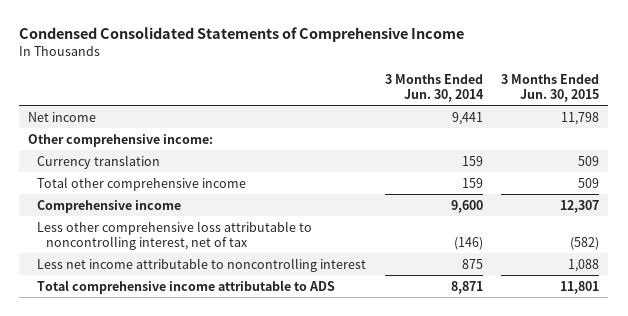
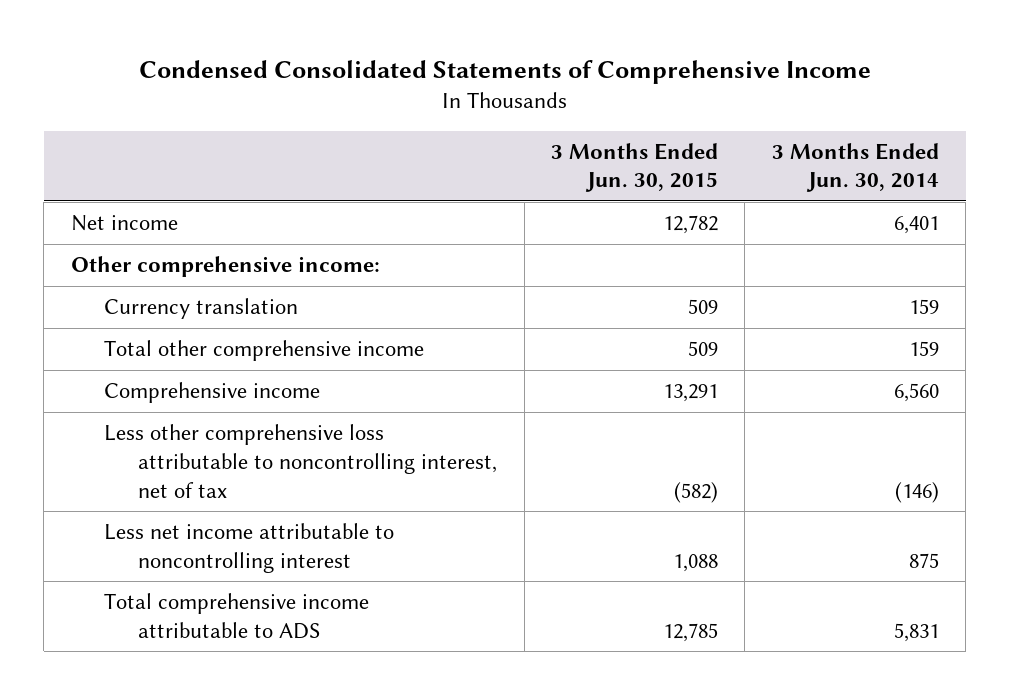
[451,111,483,125] 9,441 -> [893,216,939,235] 6,401
[561,111,600,125] 11,798 -> [662,215,718,235] 12,782
[450,199,483,213] 9,600 -> [893,383,939,403] 6,560
[560,199,600,213] 12,307 -> [662,384,718,403] 13,291
[450,280,483,294] 8,871 -> [893,622,939,642] 5,831
[560,280,600,294] 11,801 -> [662,622,718,642] 12,785

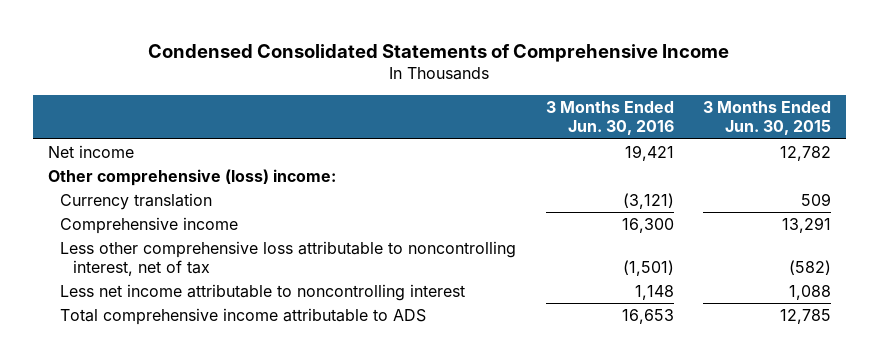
[771,142,939,193] 3 Months Ended Jun. 30, 2014 -> none
none -> [545,101,674,136] 3 Months Ended Jun. 30, 2016
[70,256,380,278] Other comprehensive income: -> [47,168,336,186] Other comprehensive (loss) income:
[104,340,425,362] Total other comprehensive income -> none

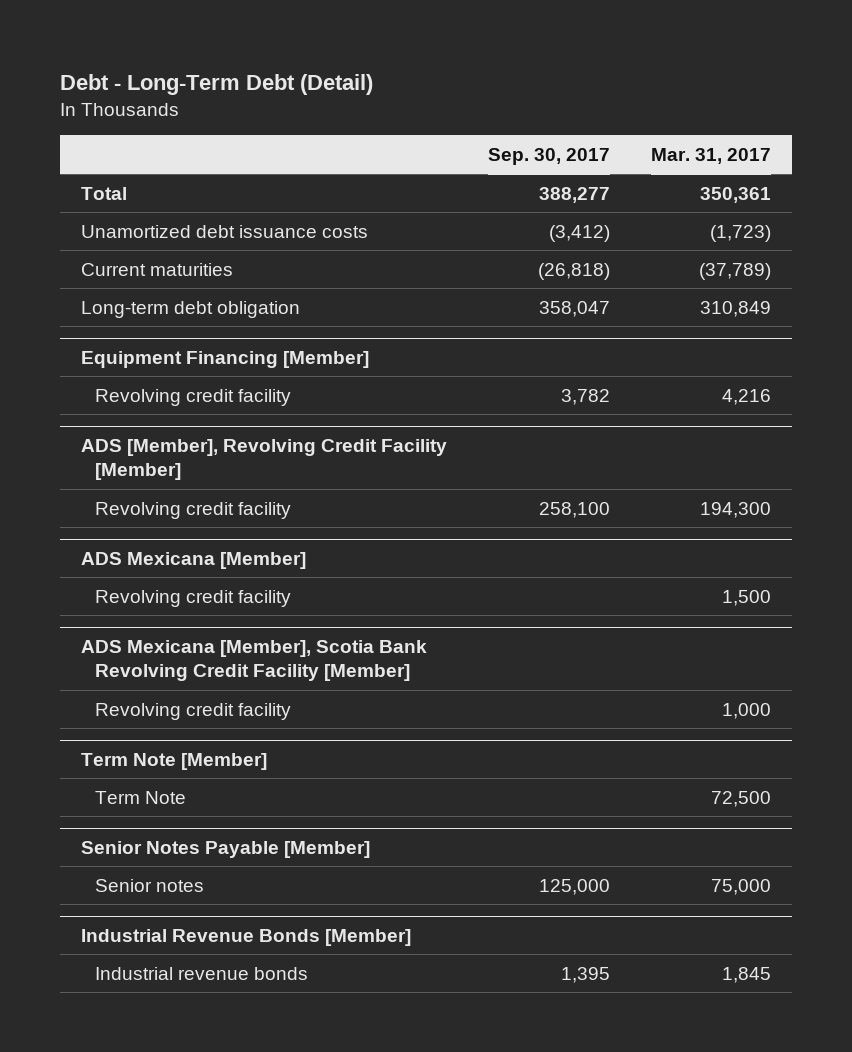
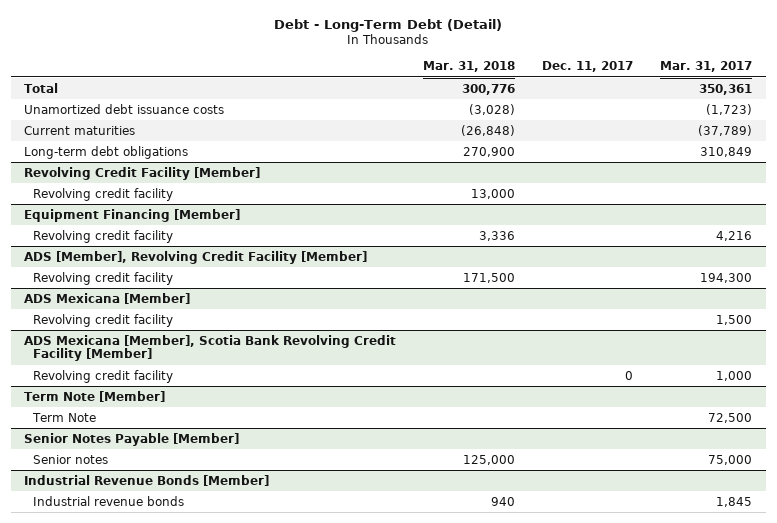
[487,147,610,165] Sep. 30, 2017 -> none
none -> [423,61,516,73] Mar. 31, 2018
none -> [542,61,634,73] Dec. 11, 2017
[80,300,300,318] Long-term debt obligation -> [24,145,189,159] Long-term debt obligations
none -> [24,166,261,180] Revolving Credit Facility [Member]
none -> [33,187,174,201] Revolving credit facility

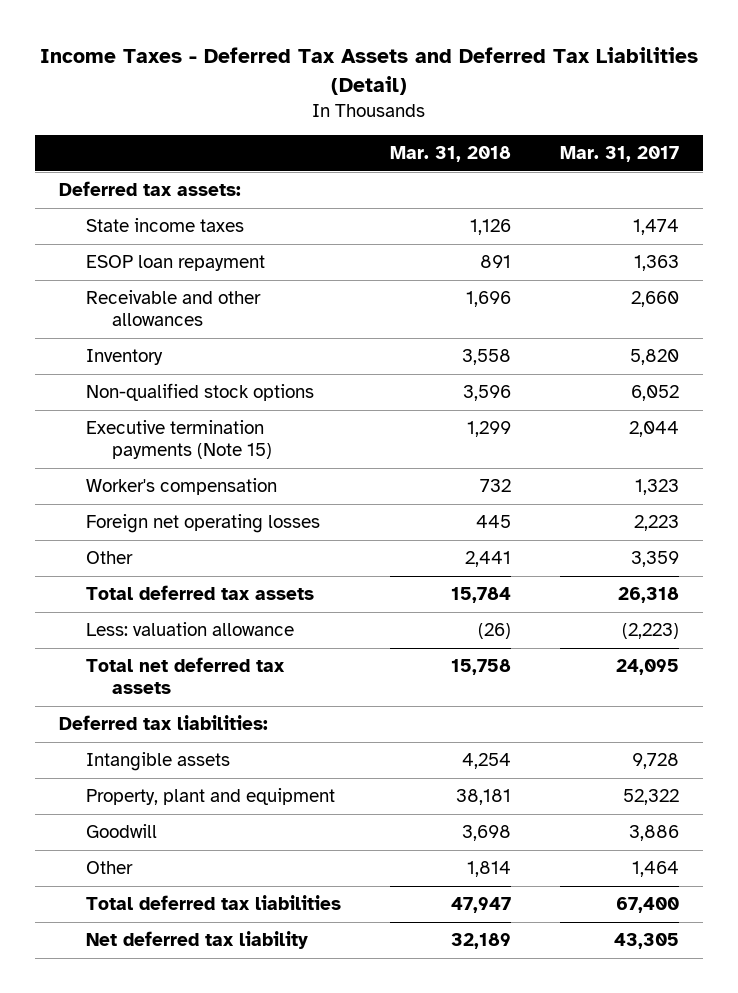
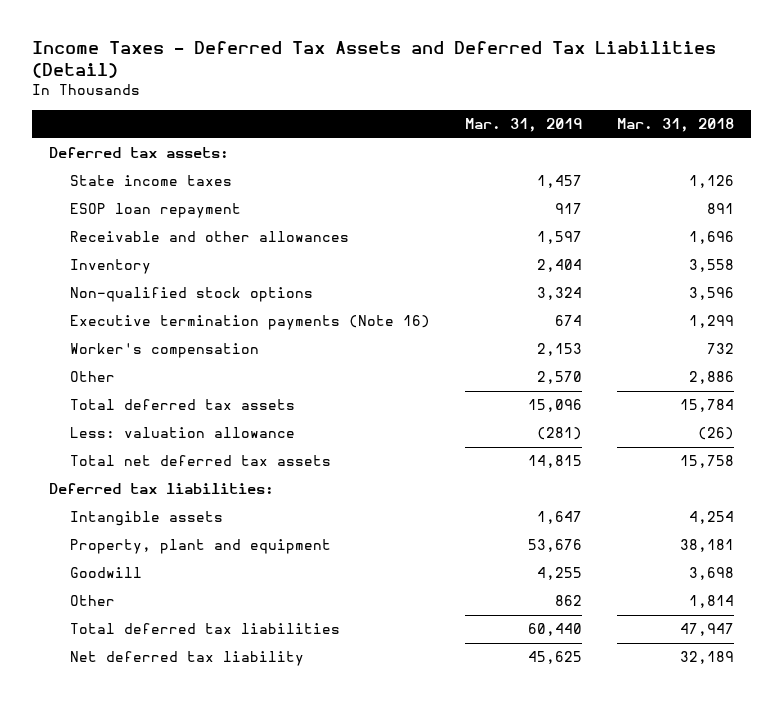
[559,146,679,163] Mar. 31, 2017 -> none
none -> [464,118,582,133] Mar. 31, 2019
[85,420,272,460] Executive termination payments (Note 15) -> [69,315,430,331] Executive termination payments (Note 16)
[85,514,320,534] Foreign net operating losses -> none
[464,551,511,568] 2,441 -> [688,371,734,385] 2,886

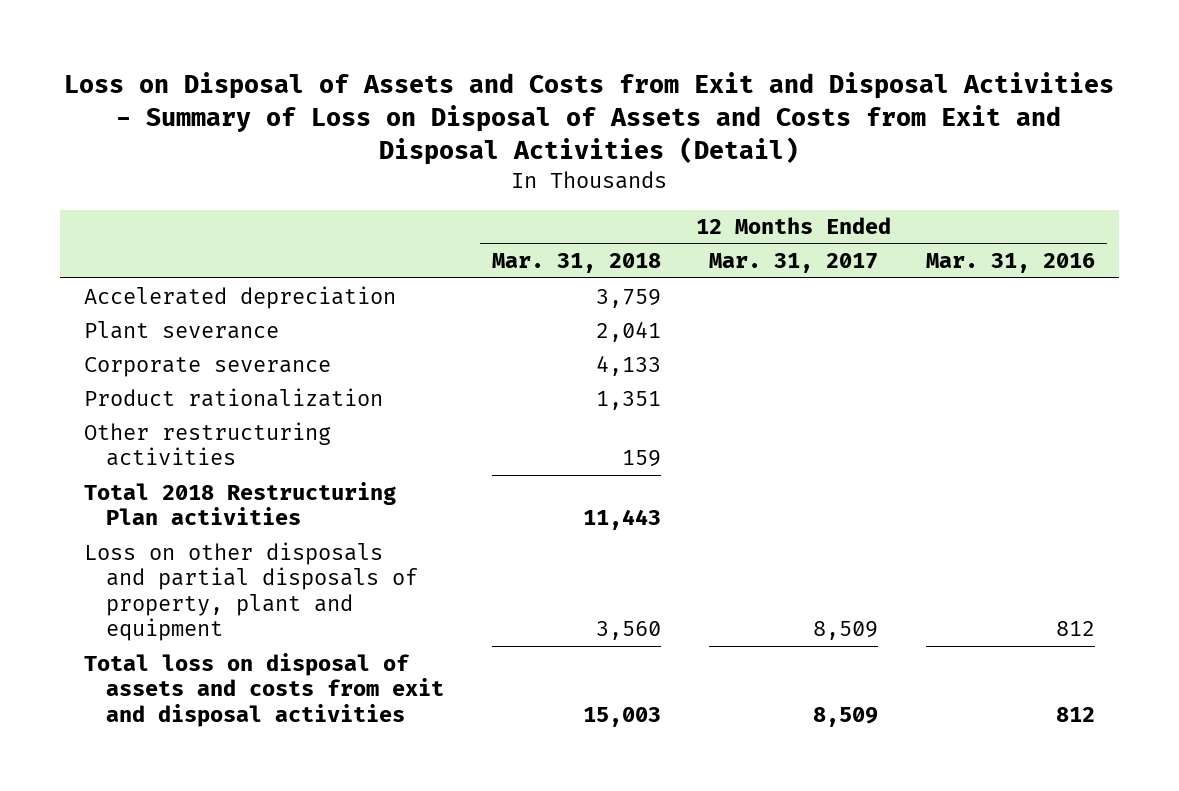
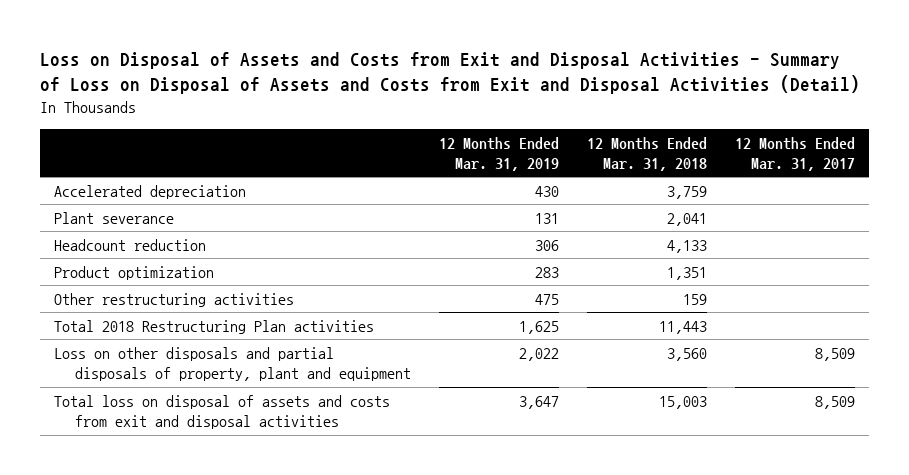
[926,253,1096,274] Mar. 31, 2016 -> none
none -> [439,136,560,171] 12 Months Ended Mar. 31, 2019
[83,356,331,377] Corporate severance -> [54,238,207,251] Headcount reduction
[83,387,383,407] Product rationalization -> [54,265,215,280] Product optimization

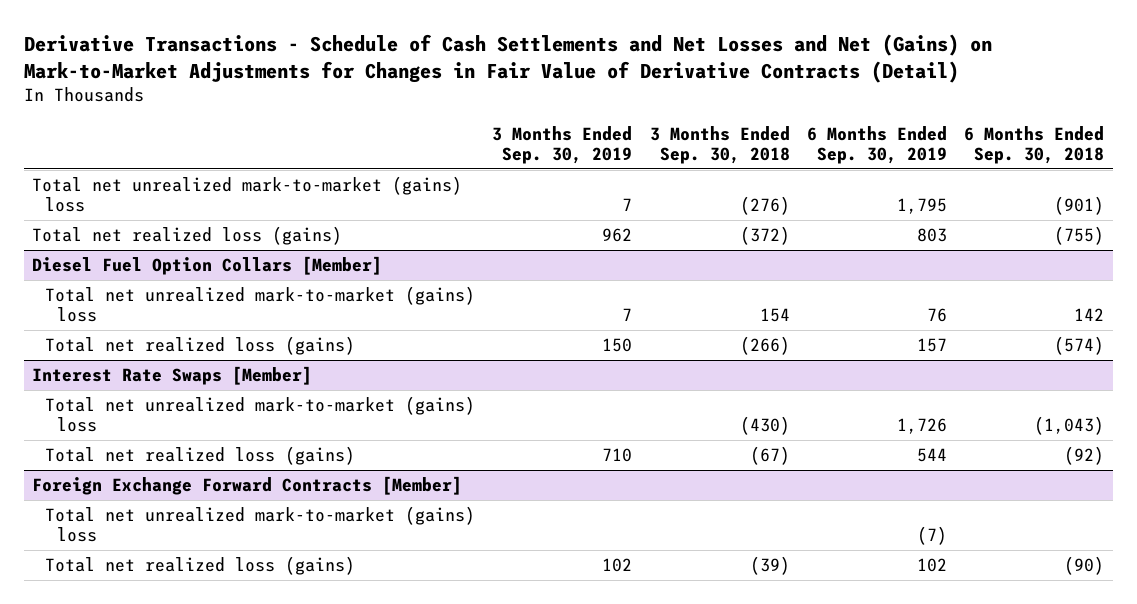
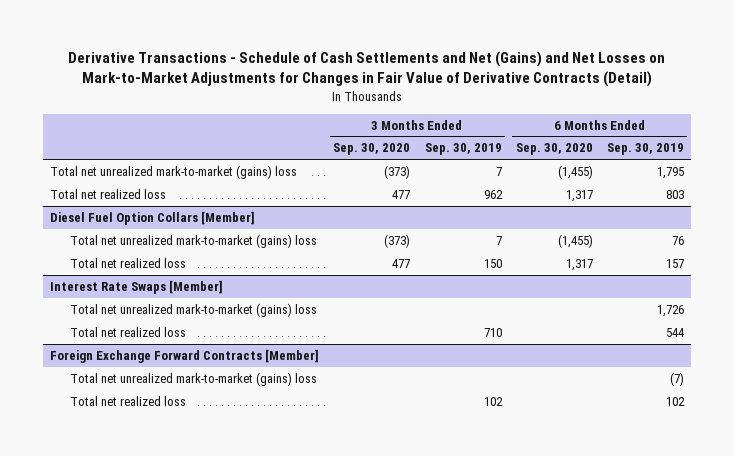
[23,33,992,83] Derivative Transactions - Schedule of Cash Settlements and Net Losses and Net (Gains) on Mark-to-Market Adjustments for Changes in Fair Value of Derivative Contracts (Detail) -> [68,51,666,88] Derivative Transactions - Schedule of Cash Settlements and Net (Gains) and Net Losses on Mark-to-Market Adjustments for Changes in Fair Value of Derivative Contracts (Detail)
[649,125,790,164] 3 Months Ended Sep. 30, 2018 -> none
[964,125,1105,164] 6 Months Ended Sep. 30, 2018 -> none
none -> [333,143,411,156] Sep. 30, 2020
none -> [515,143,593,156] Sep. 30, 2020
[32,226,343,246] Total net realized loss (gains) -> [50,188,167,199] Total net realized loss
[44,336,355,356] Total net realized loss (gains) -> [70,257,187,268] Total net realized loss
[44,446,355,466] Total net realized loss (gains) -> [70,326,187,337] Total net realized loss
[44,556,355,576] Total net realized loss (gains) -> [70,395,187,406] Total net realized loss

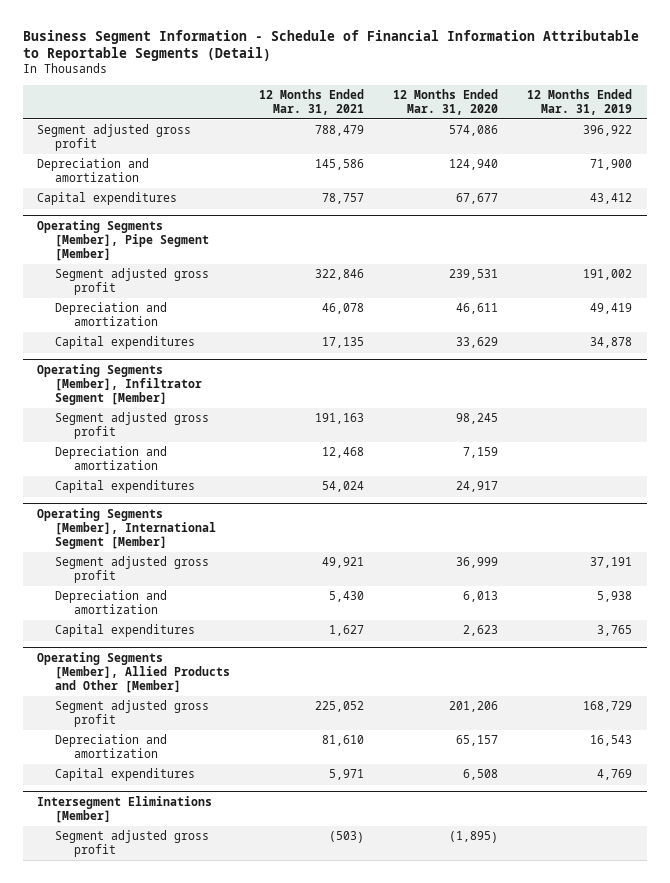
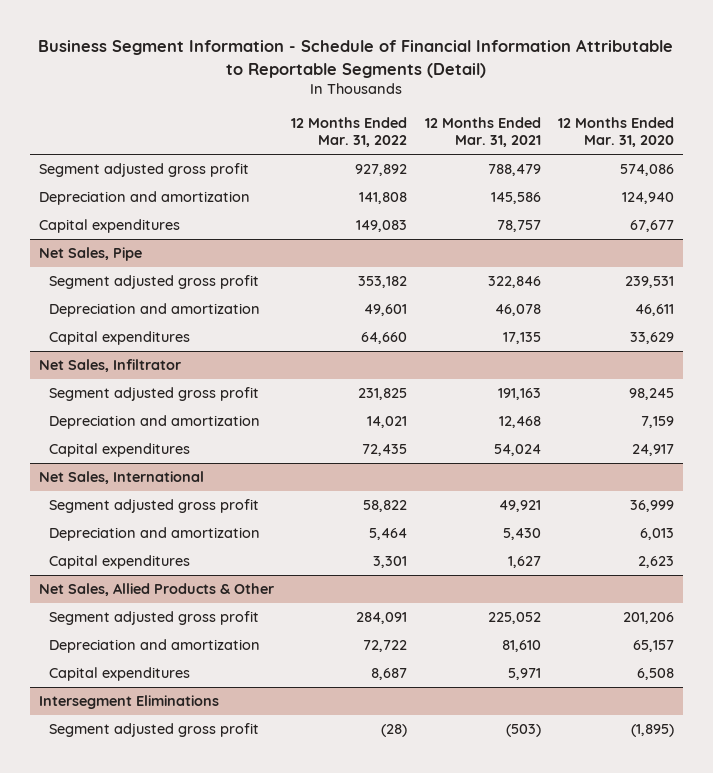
[527,89,633,115] 12 Months Ended Mar. 31, 2019 -> none
none -> [291,116,408,148] 12 Months Ended Mar. 31, 2022
[37,220,210,261] Operating Segments [Member], Pipe Segment [Member] -> none
none -> [38,247,142,262] Net Sales, Pipe
[37,364,203,405] Operating Segments [Member], Infiltrator Segment [Member] -> none
none -> [38,359,181,373] Net Sales, Infiltrator
[37,508,217,549] Operating Segments [Member], International Segment [Member] -> none
none -> [38,471,204,485] Net Sales, International
[37,652,231,693] Operating Segments [Member], Allied Products and Other [Member] -> none
none -> [38,583,274,597] Net Sales, Allied Products & Other
[37,796,213,823] Intersegment Eliminations [Member] -> [38,695,219,710] Intersegment Eliminations

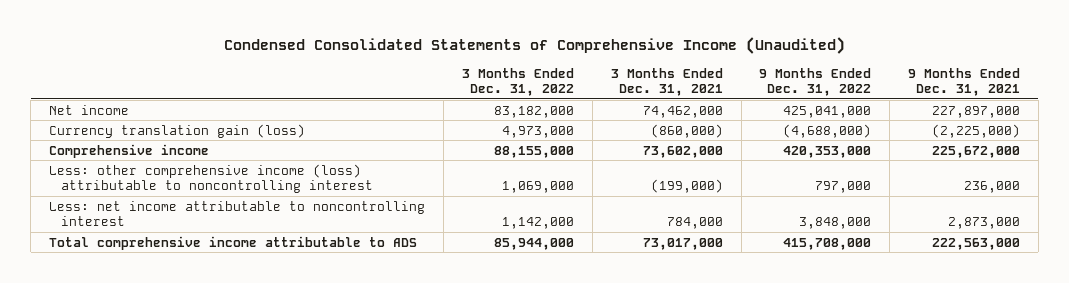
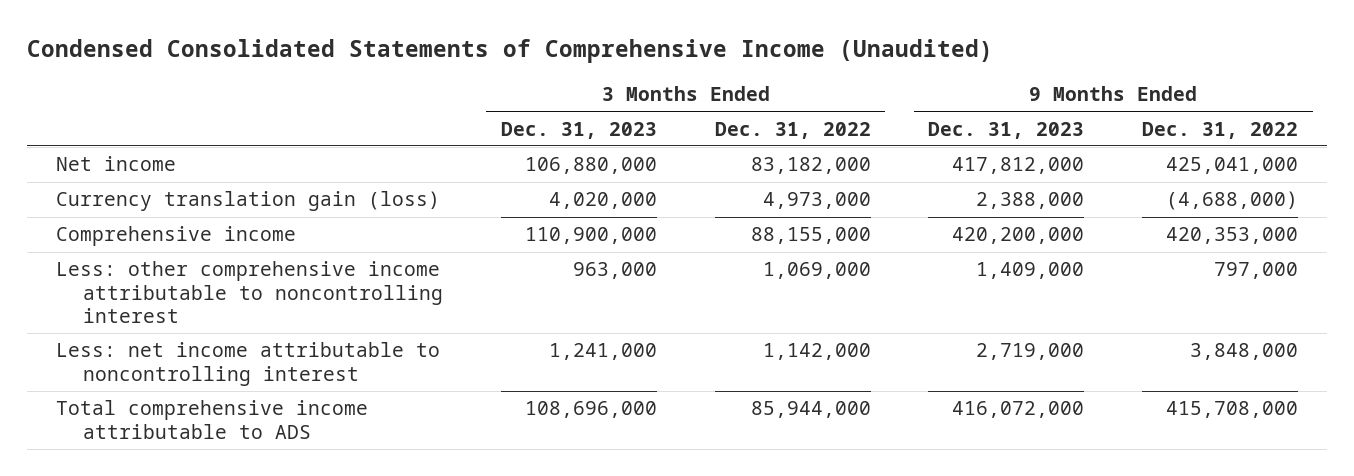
[610,67,723,97] 3 Months Ended Dec. 31, 2021 -> none
[908,67,1021,97] 9 Months Ended Dec. 31, 2021 -> none
none -> [500,121,657,139] Dec. 31, 2023
none -> [928,121,1085,139] Dec. 31, 2023
[49,163,373,194] Less: other comprehensive income (loss) attributable to noncontrolling interest -> [55,261,444,323] Less: other comprehensive income attributable to noncontrolling interest

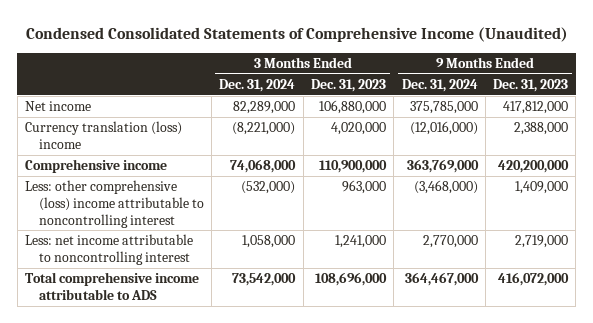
[714,121,871,139] Dec. 31, 2022 -> none
[1142,121,1299,139] Dec. 31, 2022 -> none
none -> [219,78,296,92] Dec. 31, 2024
none -> [401,78,478,92] Dec. 31, 2024
[55,191,440,212] Currency translation gain (loss) -> [25,121,183,149] Currency translation (loss) income
[55,261,444,323] Less: other comprehensive income attributable to noncontrolling interest -> [25,180,204,228] Less: other comprehensive (loss) income attributable to noncontrolling interest

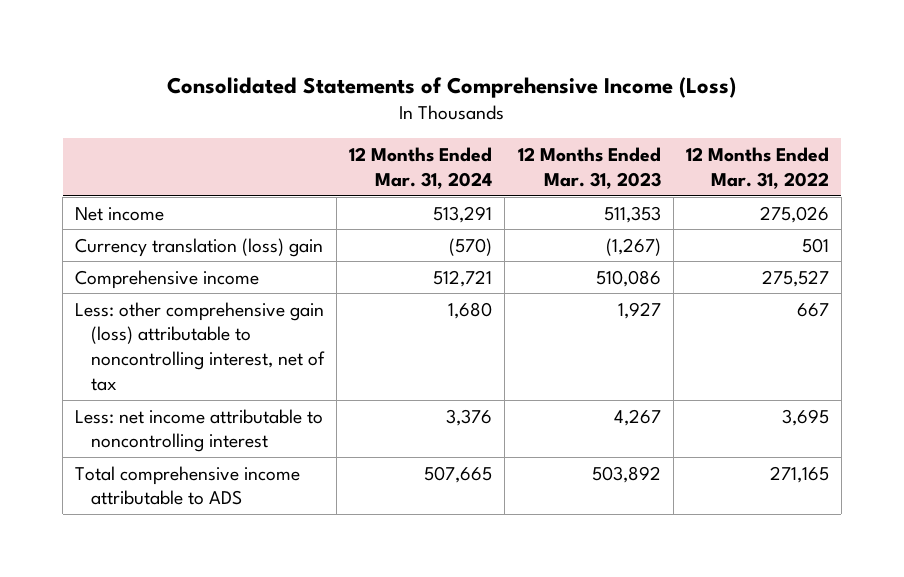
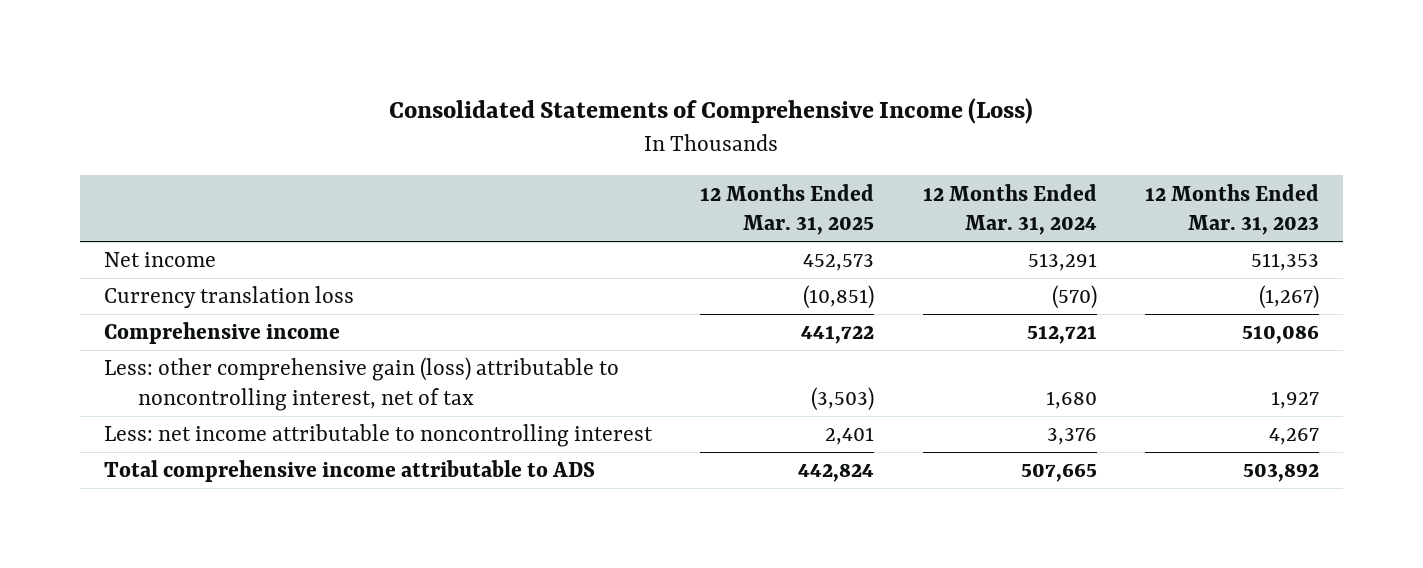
[685,147,829,189] 12 Months Ended Mar. 31, 2022 -> none
none -> [700,183,875,236] 12 Months Ended Mar. 31, 2025
[75,237,324,257] Currency translation (loss) gain -> [104,286,355,309] Currency translation loss

